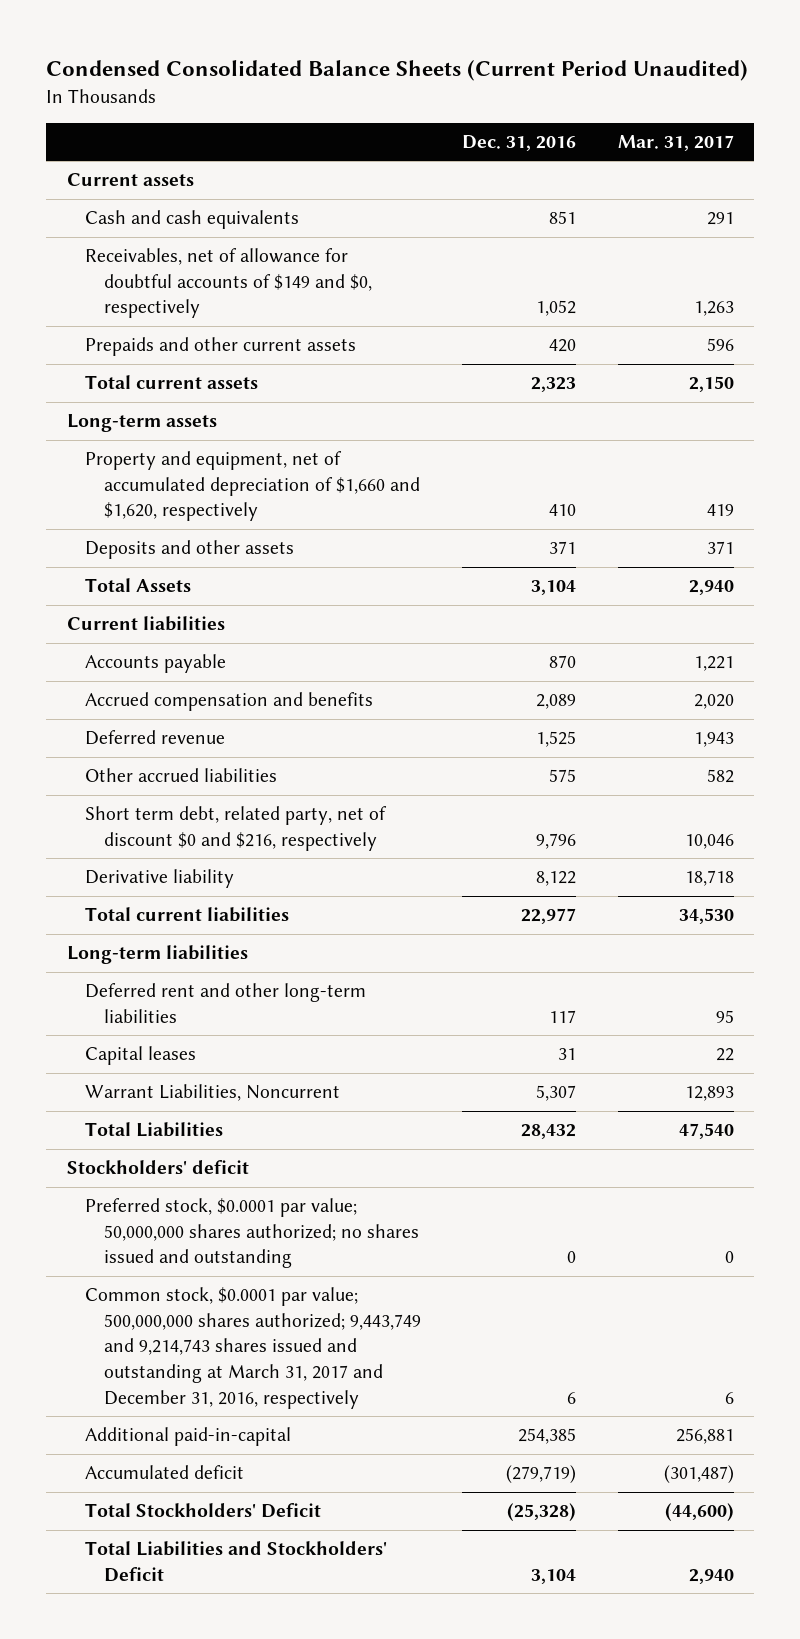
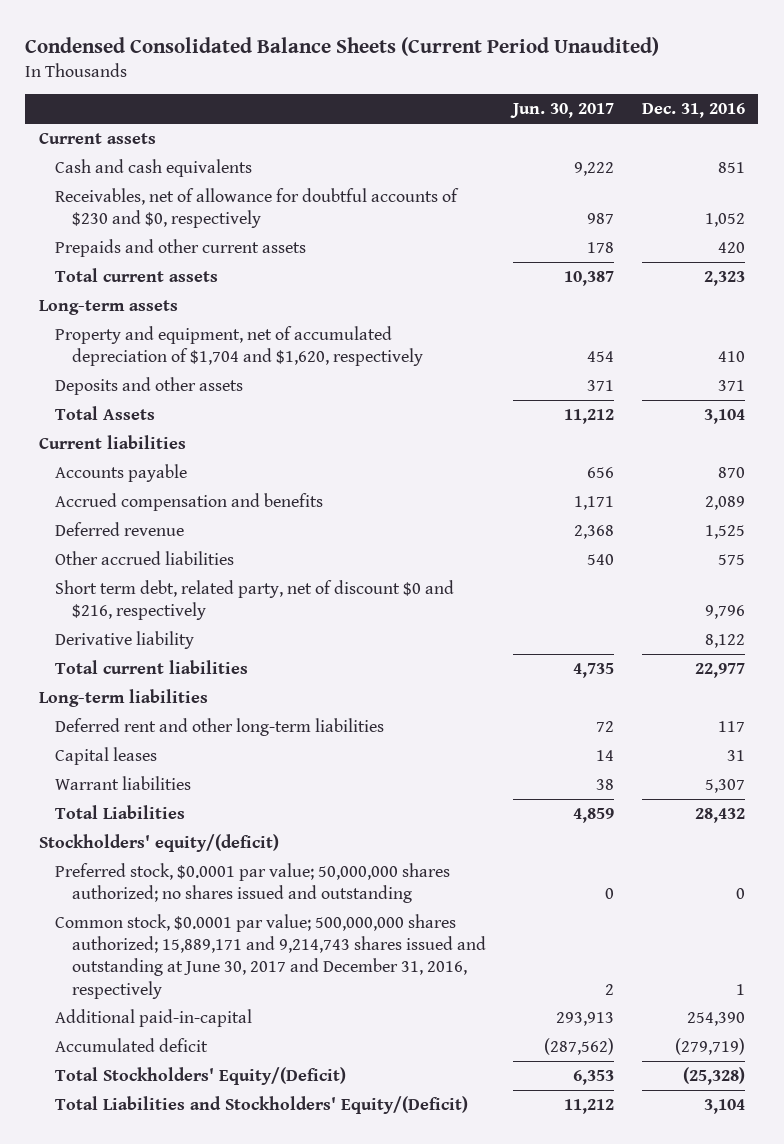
[617,134,734,151] Mar. 31, 2017 -> none
none -> [510,103,615,119] Jun. 30, 2017
[85,248,372,319] Receivables, net of allowance for doubtful accounts of $149 and $0, respectively -> [55,187,460,229] Receivables, net of allowance for doubtful accounts of $230 and $0, respectively
[85,451,420,522] Property and equipment, net of accumulated depreciation of $1,660 and $1,620, respectively -> [55,325,423,367] Property and equipment, net of accumulated depreciation of $1,704 and $1,620, respectively
[85,1084,341,1102] Warrant Liabilities, Noncurrent -> [55,775,192,790] Warrant liabilities
[66,1160,249,1175] Stockholders' deficit -> [38,833,279,852] Stockholders' equity/(deficit)
[85,1287,421,1409] Common stock, $0.0001 par value; 500,000,000 shares authorized; 9,443,749 and 9,214,743 shares issued and outstanding at March 31, 2017 and December 31, 2016, respectively -> [55,913,486,999] Common stock, $0.0001 par value; 500,000,000 shares authorized; 15,889,171 and 9,214,743 shares issued and outstanding at June 30, 2017 and December 31, 2016, respectively
[567,1391,577,1404] 6 -> [735,983,745,995] 1
[518,1428,577,1445] 254,385 -> [686,1011,745,1026] 254,390
[85,1503,322,1519] Total Stockholders' Deficit -> [55,1066,347,1085] Total Stockholders' Equity/(Deficit)
[85,1541,388,1582] Total Liabilities and Stockholders' Deficit -> [55,1095,469,1114] Total Liabilities and Stockholders' Equity/(Deficit)

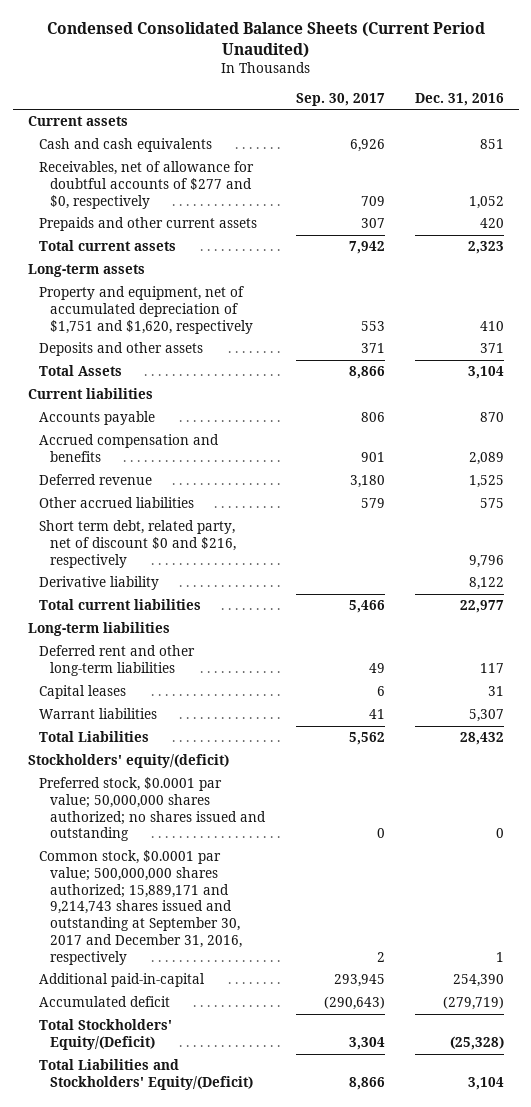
[510,103,615,119] Jun. 30, 2017 -> none
none -> [295,92,385,106] Sep. 30, 2017
[55,187,460,229] Receivables, net of allowance for doubtful accounts of $230 and $0, respectively -> [39,161,255,209] Receivables, net of allowance for doubtful accounts of $277 and $0, respectively
[55,325,423,367] Property and equipment, net of accumulated depreciation of $1,704 and $1,620, respectively -> [39,286,254,334] Property and equipment, net of accumulated depreciation of $1,751 and $1,620, respectively
[55,913,486,999] Common stock, $0.0001 par value; 500,000,000 shares authorized; 15,889,171 and 9,214,743 shares issued and outstanding at June 30, 2017 and December 31, 2016, respectively -> [39,850,243,965] Common stock, $0.0001 par value; 500,000,000 shares authorized; 15,889,171 and 9,214,743 shares issued and outstanding at September 30, 2017 and December 31, 2016, respectively

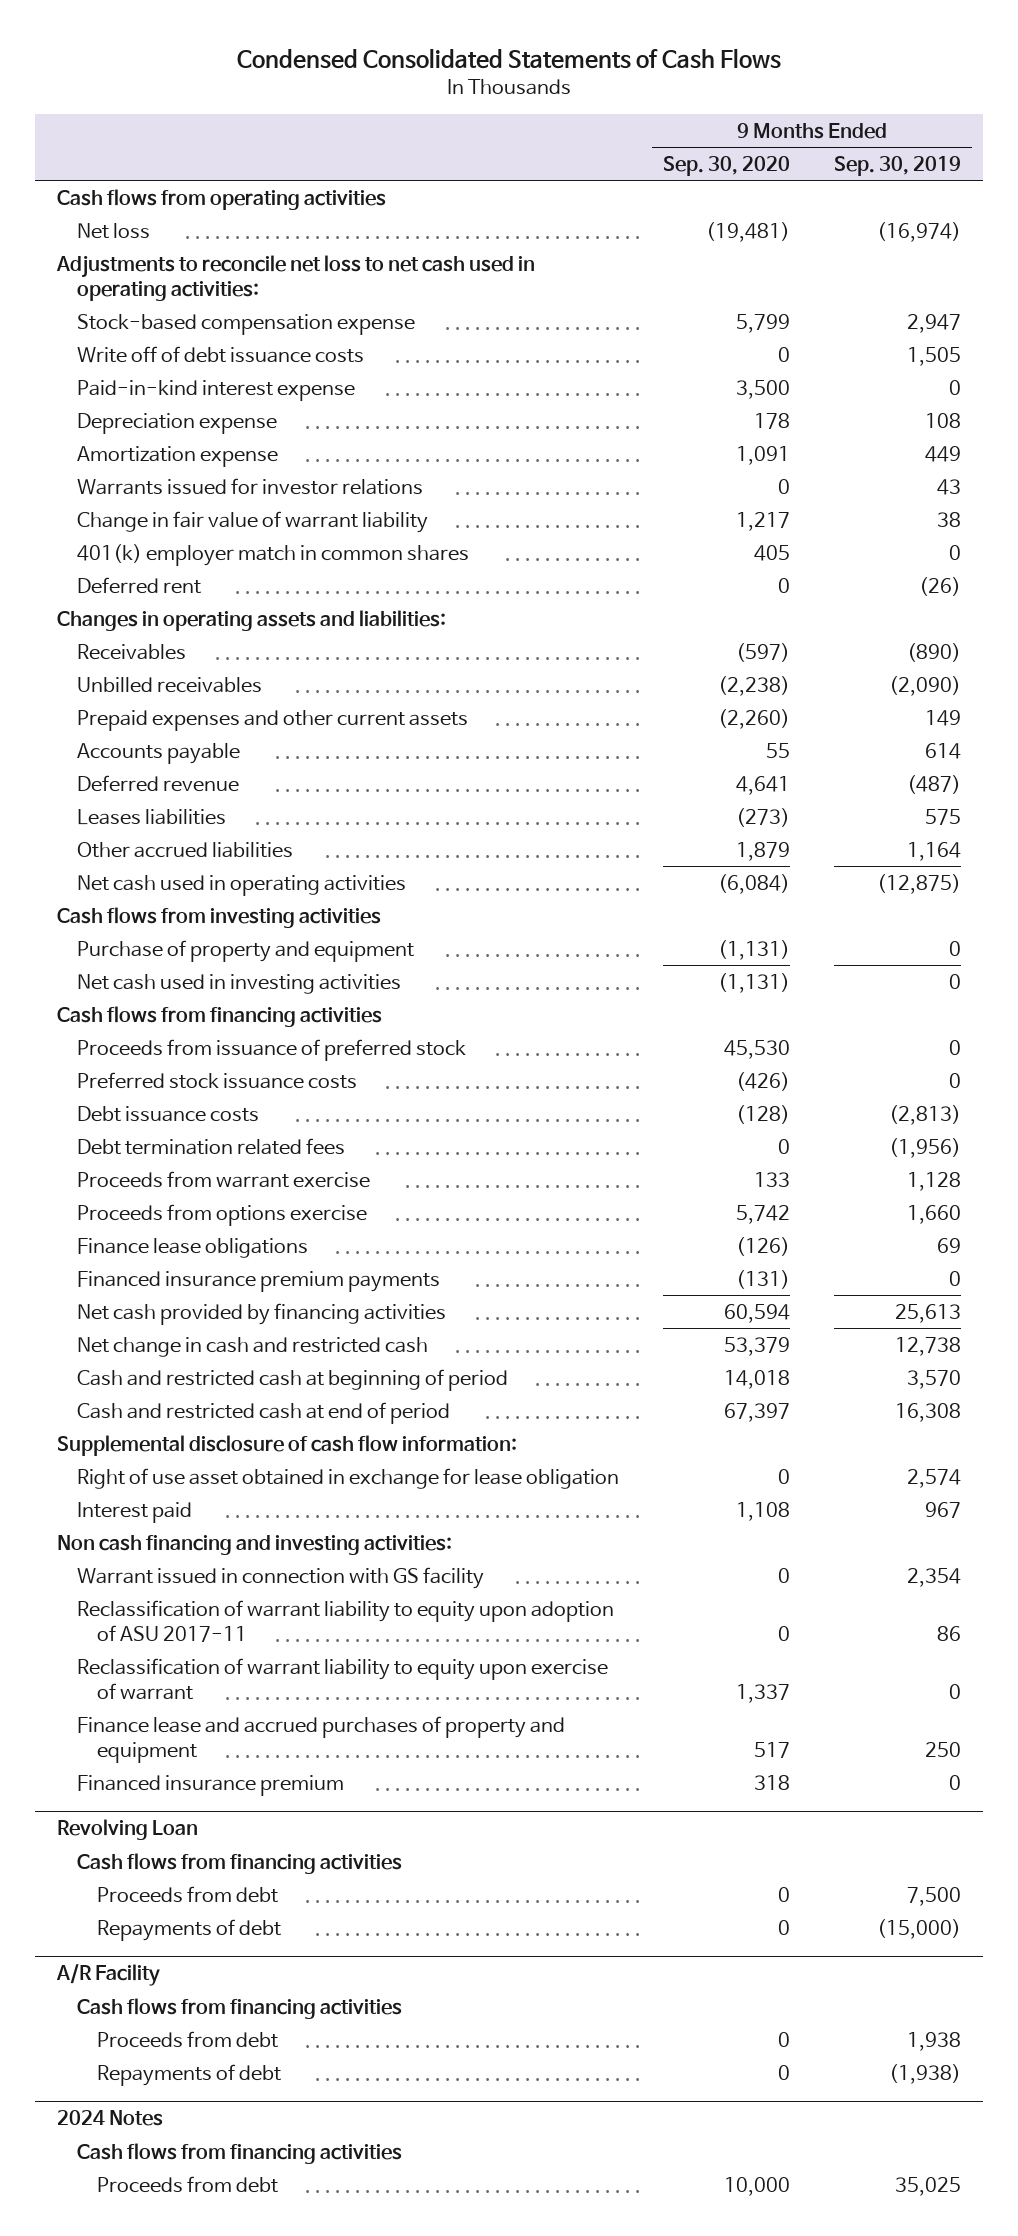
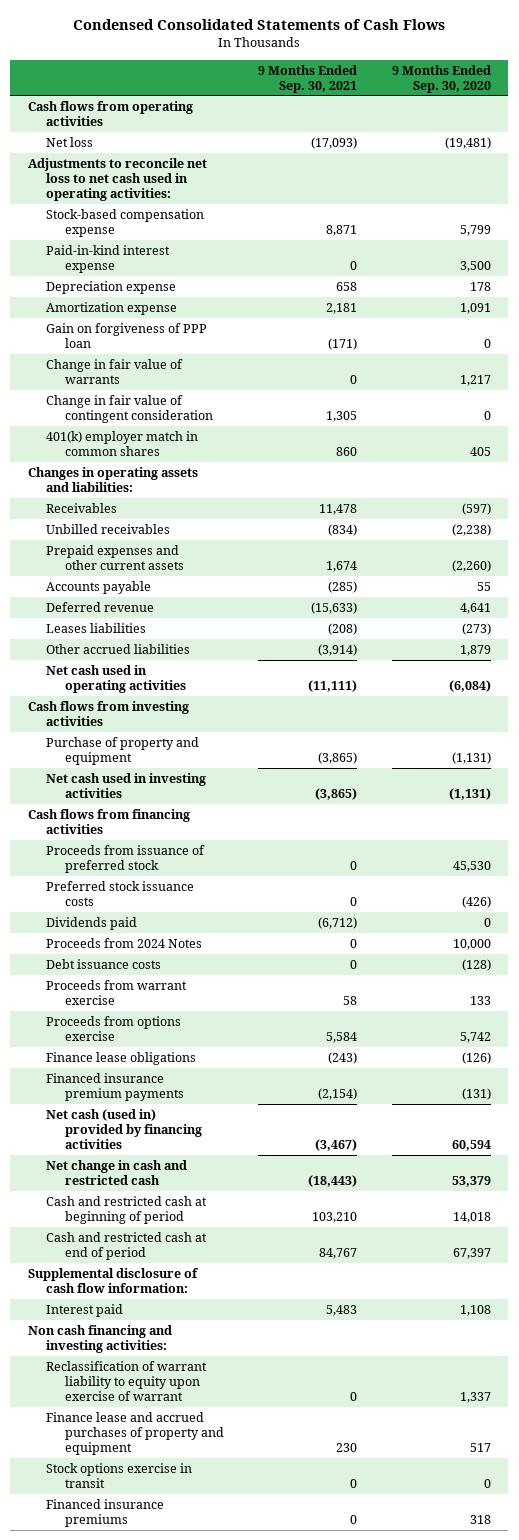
[834,156,962,177] Sep. 30, 2019 -> none
none -> [258,64,358,93] 9 Months Ended Sep. 30, 2021
[77,345,365,363] Write off of debt issuance costs -> none
[77,477,424,495] Warrants issued for investor relations -> none
none -> [46,322,208,348] Gain on forgiveness of PPP loan
[77,510,429,533] Change in fair value of warrant liability -> [46,358,184,384] Change in fair value of warrants
none -> [46,394,213,423] Change in fair value of contingent consideration
[77,576,202,594] Deferred rent -> none
none -> [46,916,138,930] Dividends paid
none -> [46,937,203,948] Proceeds from 2024 Notes
[77,1137,346,1155] Debt termination related fees -> none
[77,1302,447,1325] Net cash provided by financing activities -> [46,1108,202,1149] Net cash (used in) provided by financing activities
[77,1467,620,1489] Right of use asset obtained in exchange for lease obligation -> none
[77,1566,485,1589] Warrant issued in connection with GS facility -> none
[77,1599,615,1642] Reclassification of warrant liability to equity upon adoption of ASU 2017-11 -> none
[57,1819,199,1841] Revolving Loan -> none
[77,1852,403,1874] Cash flows from financing activities -> none
[97,1885,279,1903] Proceeds from debt -> none
[97,1918,282,1941] Repayments of debt -> none
[56,1964,161,1987] A/R Facility -> none
[77,1997,403,2019] Cash flows from financing activities -> none
[97,2030,279,2048] Proceeds from debt -> none
[97,2063,282,2086] Repayments of debt -> none
[57,2110,164,2127] 2024 Notes -> none
[77,2142,403,2164] Cash flows from financing activities -> none
[97,2175,279,2193] Proceeds from debt -> none
none -> [46,1462,193,1488] Stock options exercise in transit
[77,1774,345,1796] Financed insurance premium -> [46,1498,165,1527] Financed insurance premiums

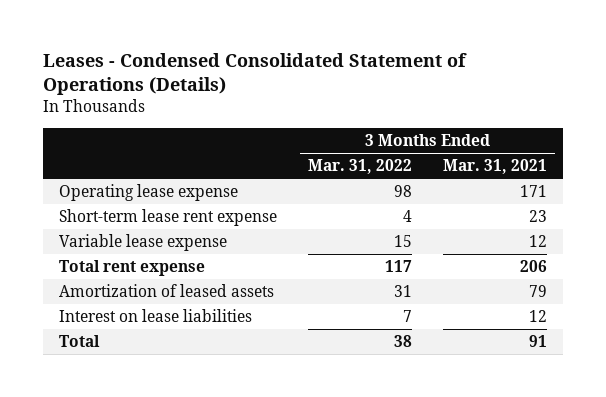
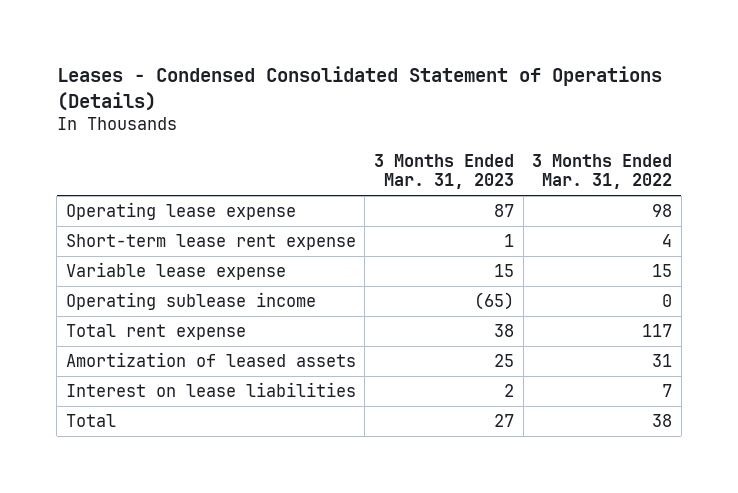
[443,159,548,175] Mar. 31, 2021 -> none
none -> [374,153,515,190] 3 Months Ended Mar. 31, 2023
none -> [65,291,316,310] Operating sublease income

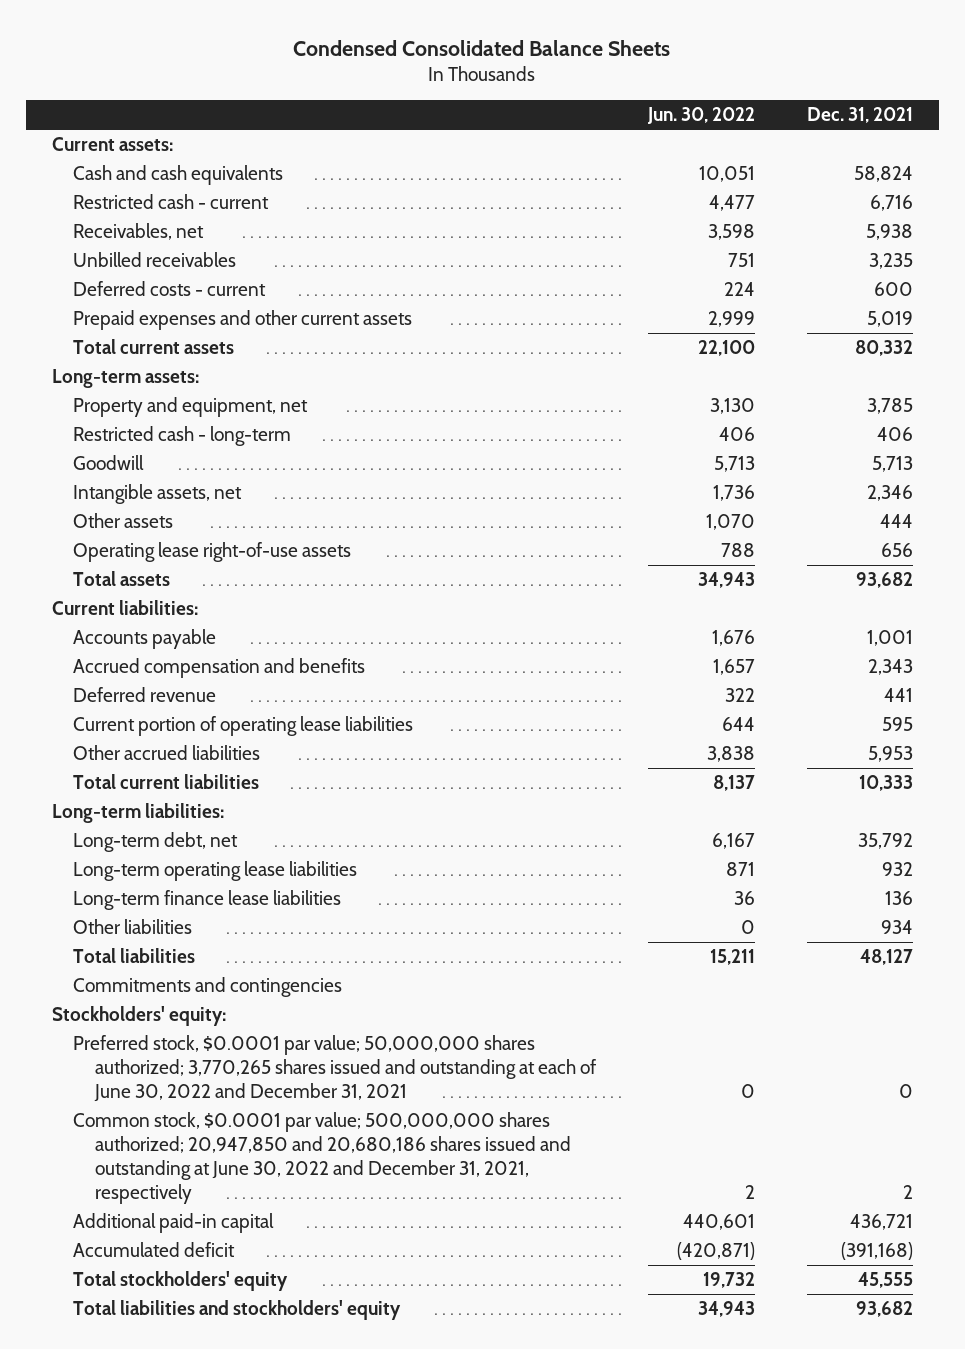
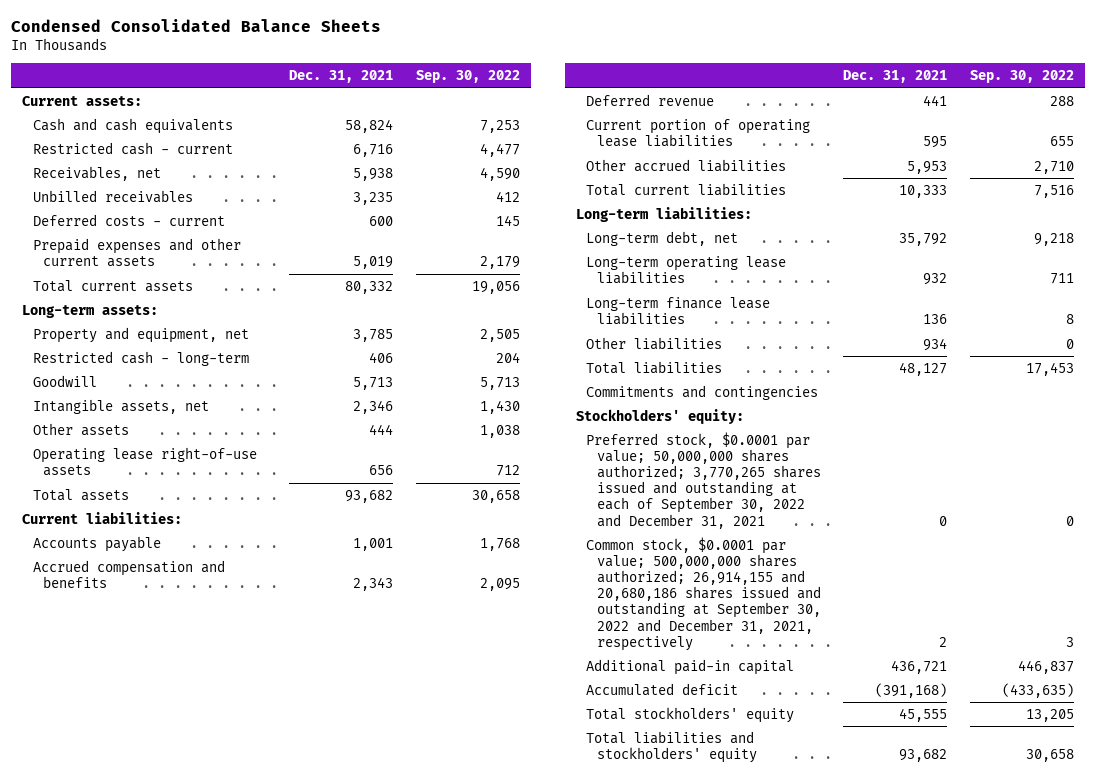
[646,107,755,125] Jun. 30, 2022 -> none
none -> [416,70,521,84] Sep. 30, 2022
[73,1035,597,1103] Preferred stock, $0.0001 par value; 50,000,000 shares authorized; 3,770,265 shares issued and outstanding at each of June 30, 2022 and December 31, 2021 -> [586,431,821,529] Preferred stock, $0.0001 par value; 50,000,000 shares authorized; 3,770,265 shares issued and outstanding at each of September 30, 2022 and December 31, 2021
[73,1112,571,1205] Common stock, $0.0001 par value; 500,000,000 shares authorized; 20,947,850 and 20,680,186 shares issued and outstanding at June 30, 2022 and December 31, 2021, respectively -> [586,536,821,651] Common stock, $0.0001 par value; 500,000,000 shares authorized; 26,914,155 and 20,680,186 shares issued and outstanding at September 30, 2022 and December 31, 2021, respectively

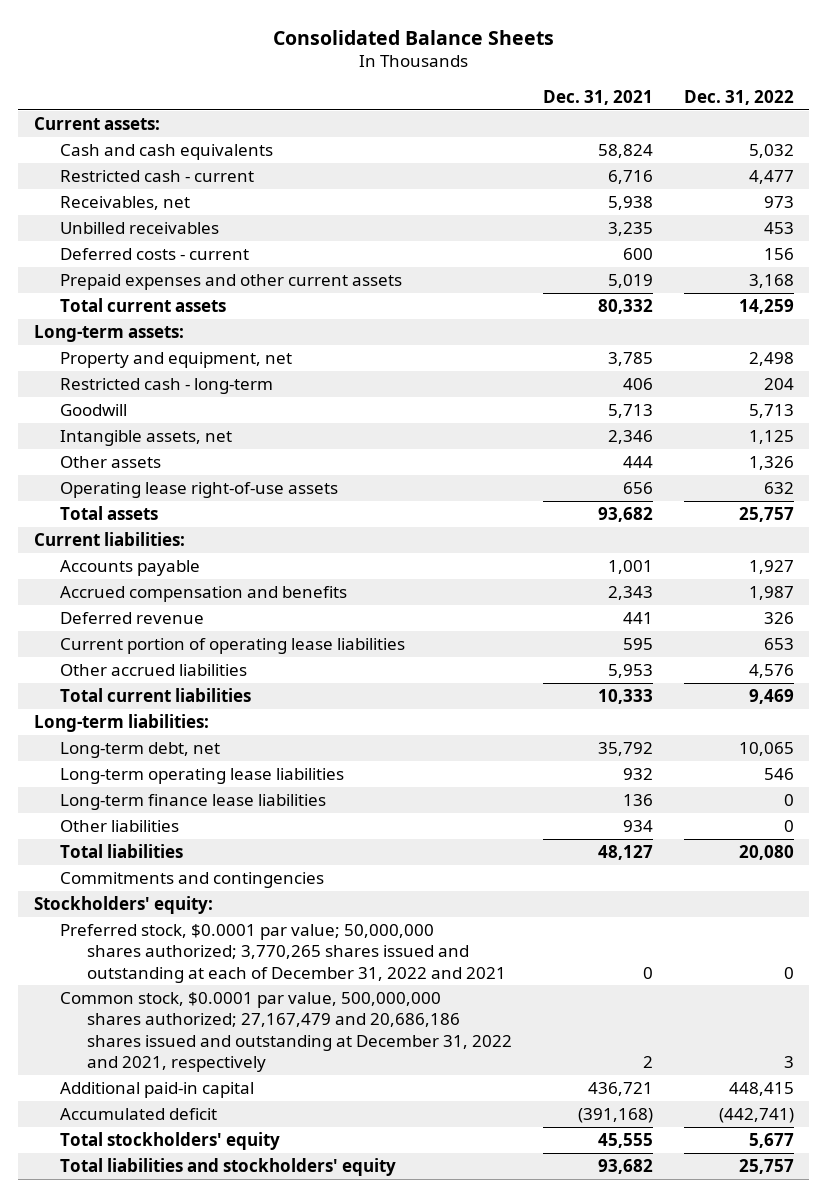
[10,18,381,32] Condensed Consolidated Balance Sheets -> [272,29,554,45] Consolidated Balance Sheets
[416,70,521,84] Sep. 30, 2022 -> none
none -> [683,89,794,105] Dec. 31, 2022
[586,431,821,529] Preferred stock, $0.0001 par value; 50,000,000 shares authorized; 3,770,265 shares issued and outstanding at each of September 30, 2022 and December 31, 2021 -> [60,923,506,983] Preferred stock, $0.0001 par value; 50,000,000 shares authorized; 3,770,265 shares issued and outstanding at each of December 31, 2022 and 2021
[586,536,821,651] Common stock, $0.0001 par value; 500,000,000 shares authorized; 26,914,155 and 20,680,186 shares issued and outstanding at September 30, 2022 and December 31, 2021, respectively -> [60,991,512,1073] Common stock, $0.0001 par value, 500,000,000 shares authorized; 27,167,479 and 20,686,186 shares issued and outstanding at December 31, 2022 and 2021, respectively

